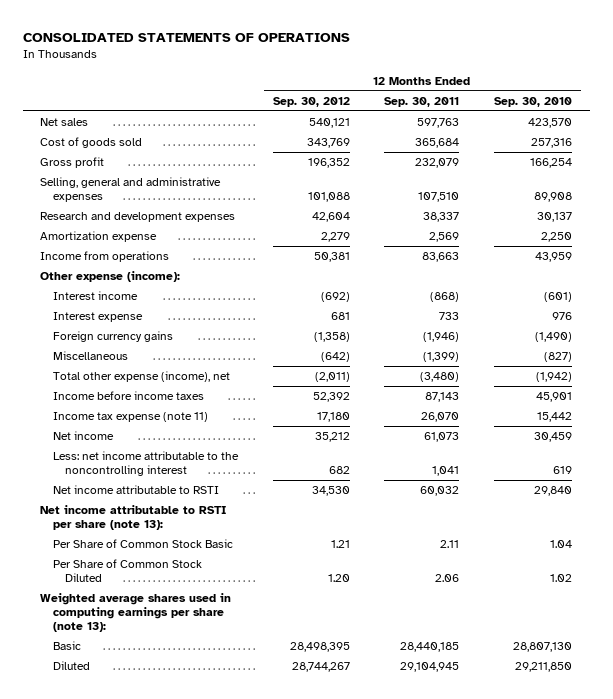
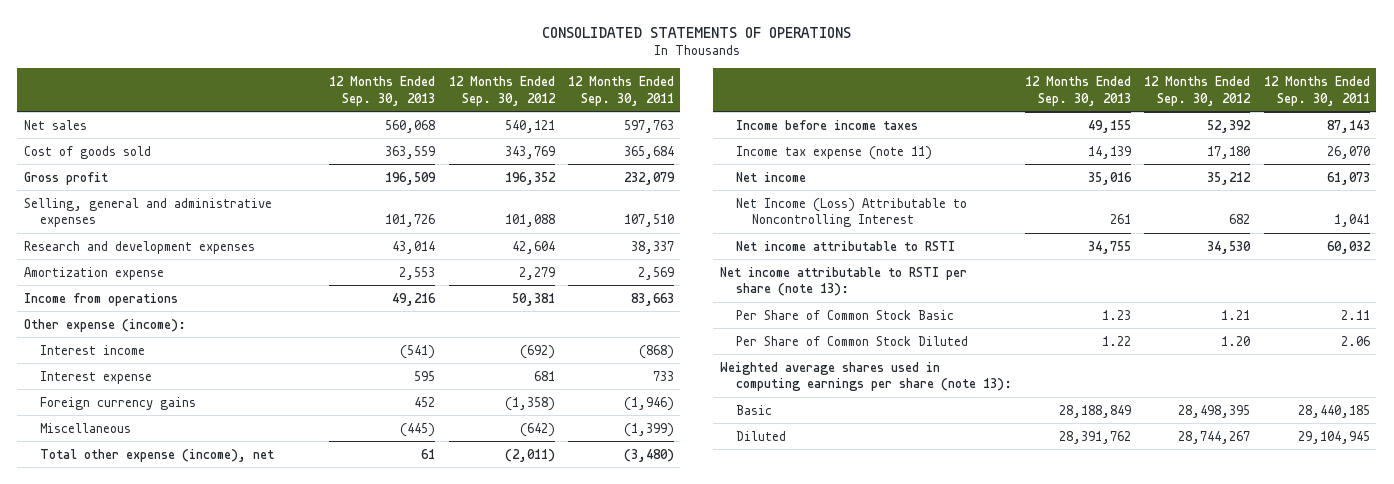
[494,96,573,107] Sep. 30, 2010 -> none
none -> [329,75,436,106] 12 Months Ended Sep. 30, 2013
[52,451,239,477] Less: net income attributable to the noncontrolling interest -> [735,197,967,228] Net Income (Loss) Attributable to Noncontrolling Interest

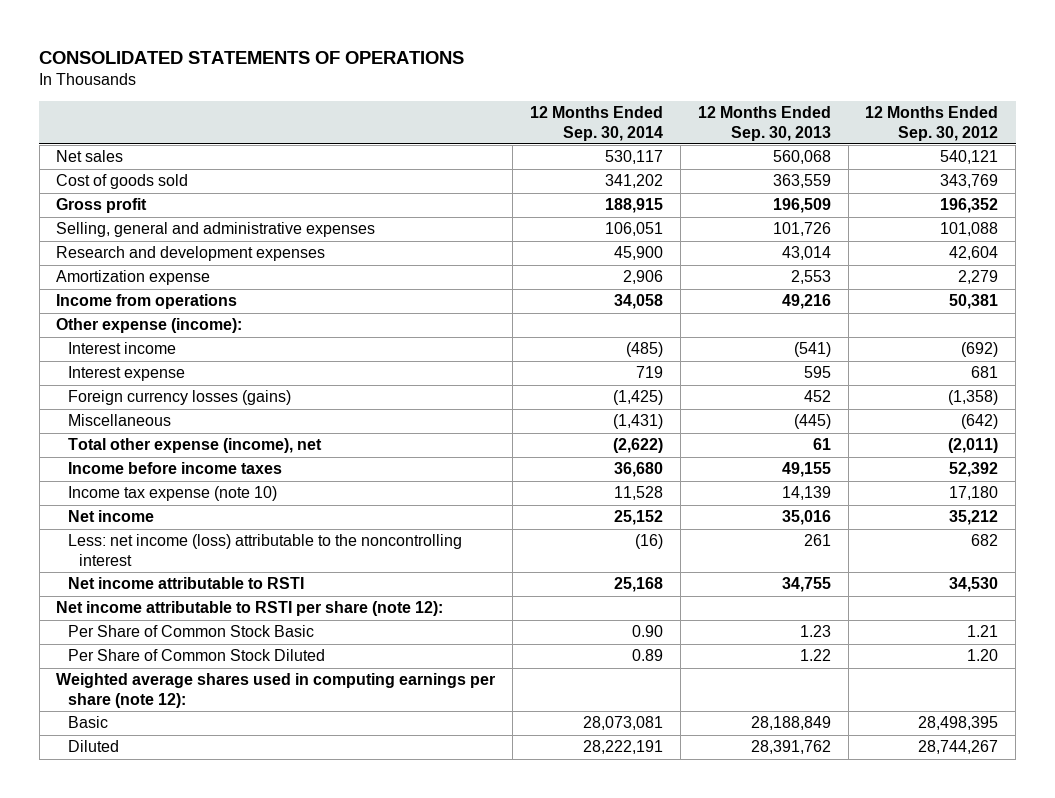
[567,75,674,106] 12 Months Ended Sep. 30, 2011 -> none
none -> [530,106,664,141] 12 Months Ended Sep. 30, 2014
[40,396,197,410] Foreign currency gains -> [67,390,291,406] Foreign currency losses (gains)
[735,145,932,160] Income tax expense (note 11) -> [67,486,277,502] Income tax expense (note 10)
[735,197,967,228] Net Income (Loss) Attributable to Noncontrolling Interest -> [67,534,462,566] Less: net income (loss) attributable to the noncontrolling interest
[719,266,967,297] Net income attributable to RSTI per share (note 13): -> [56,601,444,617] Net income attributable to RSTI per share (note 12):
[719,361,1012,392] Weighted average shares used in computing earnings per share (note 13): -> [56,673,496,708] Weighted average shares used in computing earnings per share (note 12):

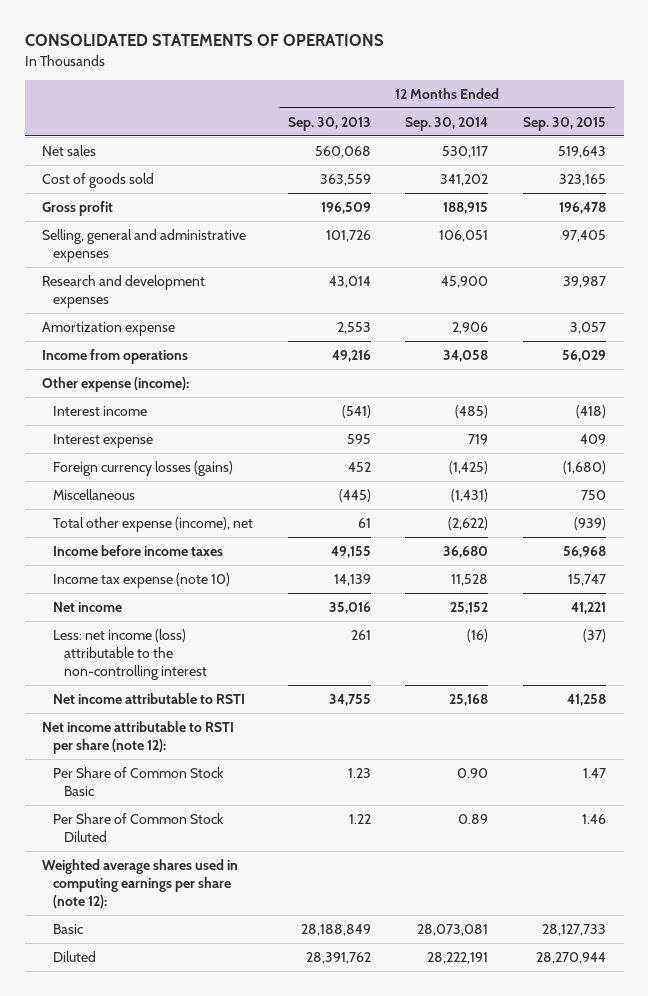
[865,106,999,141] 12 Months Ended Sep. 30, 2012 -> none
none -> [523,116,607,131] Sep. 30, 2015
[67,534,462,566] Less: net income (loss) attributable to the noncontrolling interest -> [53,628,208,681] Less: net income (loss) attributable to the non-controlling interest

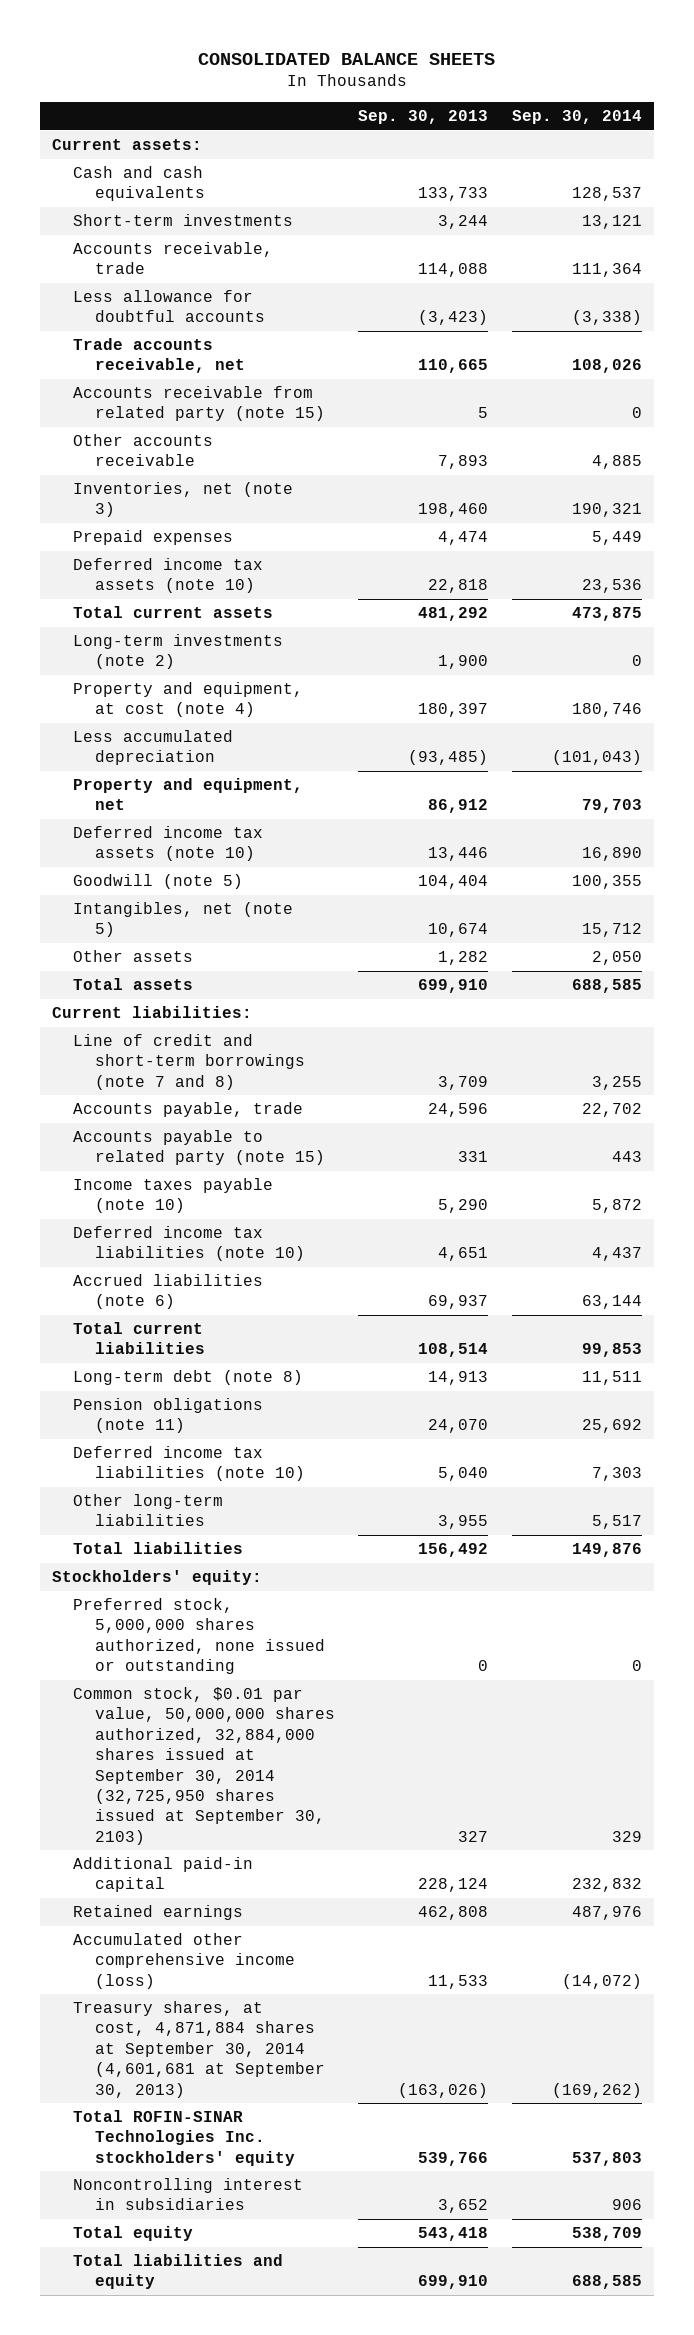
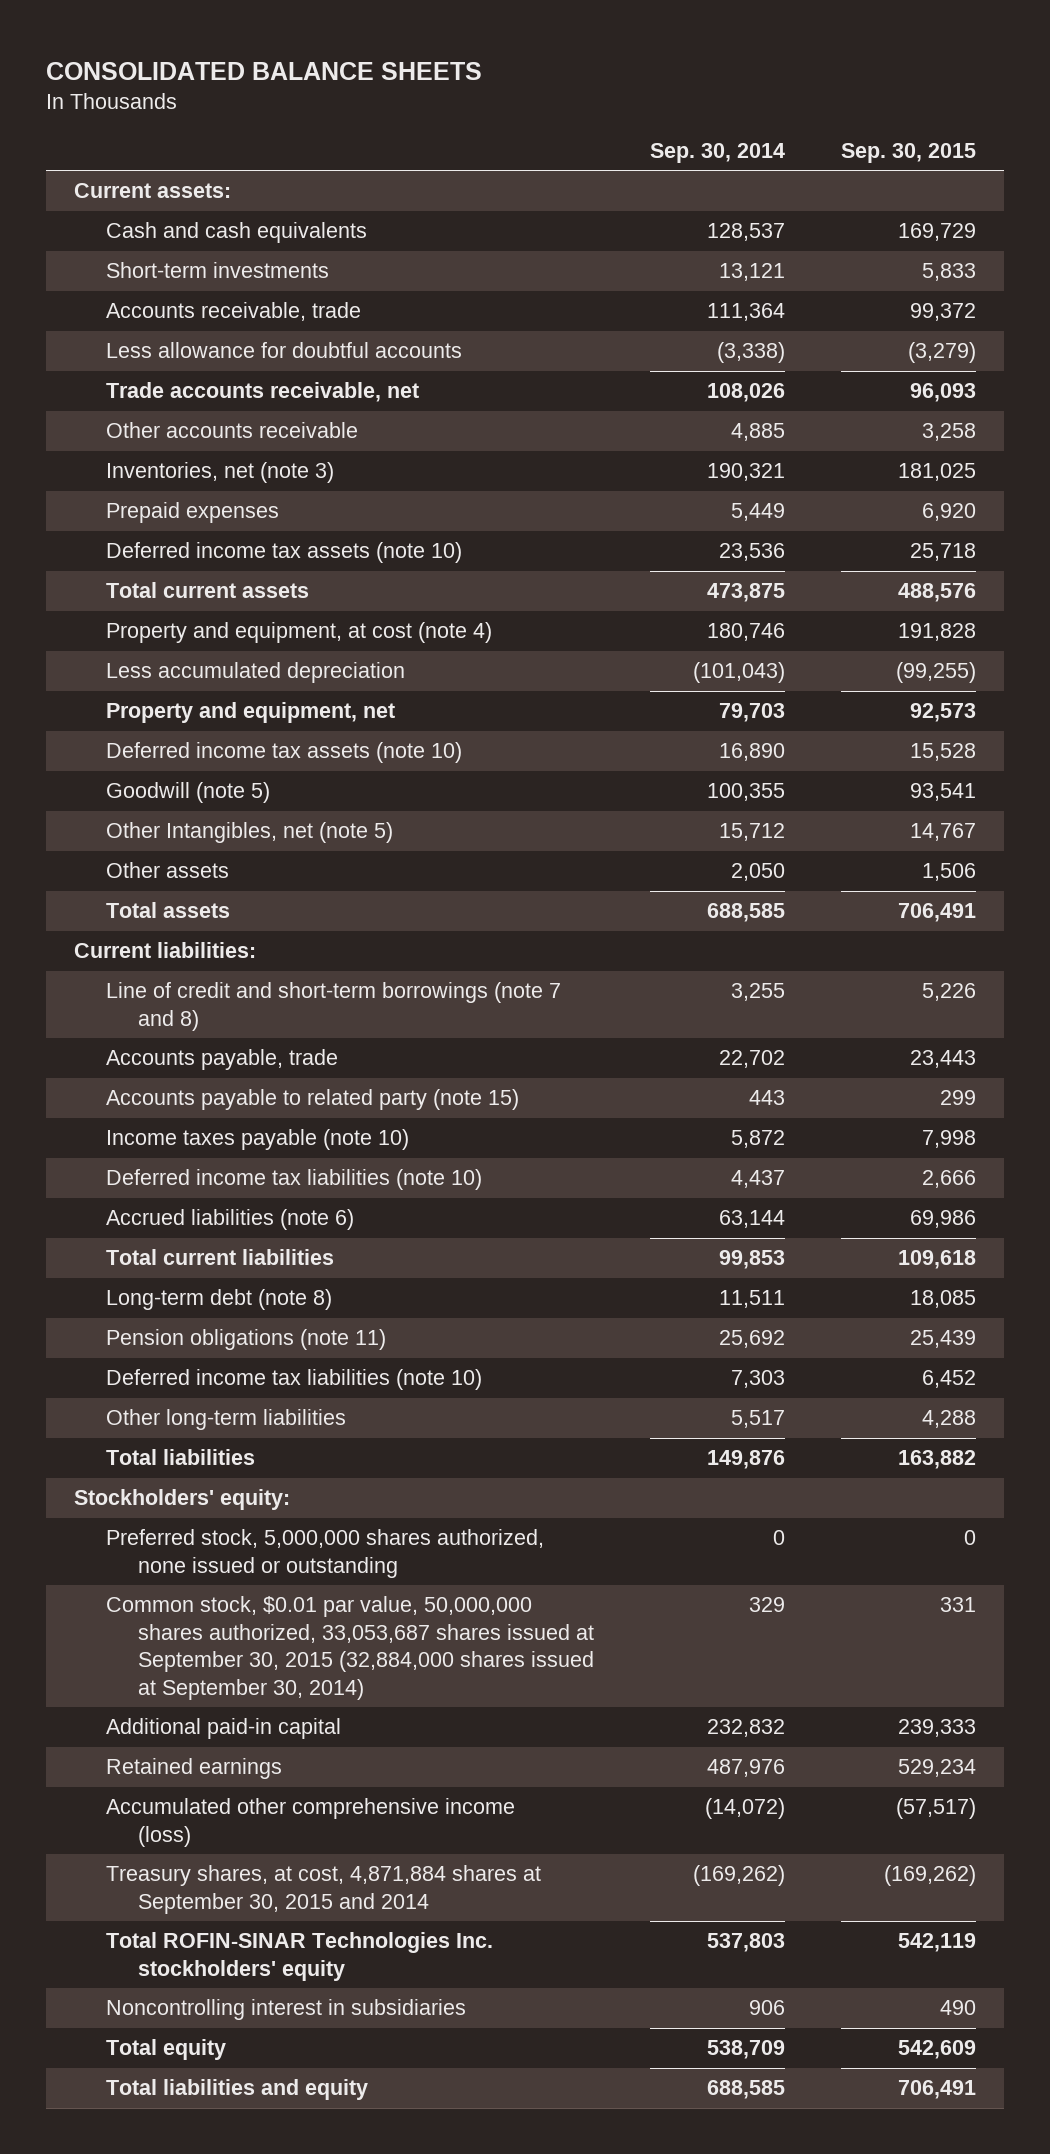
[358,110,489,125] Sep. 30, 2013 -> none
none -> [840,143,976,164] Sep. 30, 2015
[73,386,325,422] Accounts receivable from related party (note 15) -> none
[73,634,284,670] Long-term investments (note 2) -> none
[73,902,294,938] Intangibles, net (note 5) -> [105,822,393,844] Other Intangibles, net (note 5)
[73,1687,335,1845] Common stock, $0.01 par value, 50,000,000 shares authorized, 32,884,000 shares issued at September 30, 2014 (32,725,950 shares issued at September 30, 2103) -> [105,1596,595,1700] Common stock, $0.01 par value, 50,000,000 shares authorized, 33,053,687 shares issued at September 30, 2015 (32,884,000 shares issued at September 30, 2014)
[73,2001,325,2098] Treasury shares, at cost, 4,871,884 shares at September 30, 2014 (4,601,681 at September 30, 2013) -> [105,1865,541,1914] Treasury shares, at cost, 4,871,884 shares at September 30, 2015 and 2014

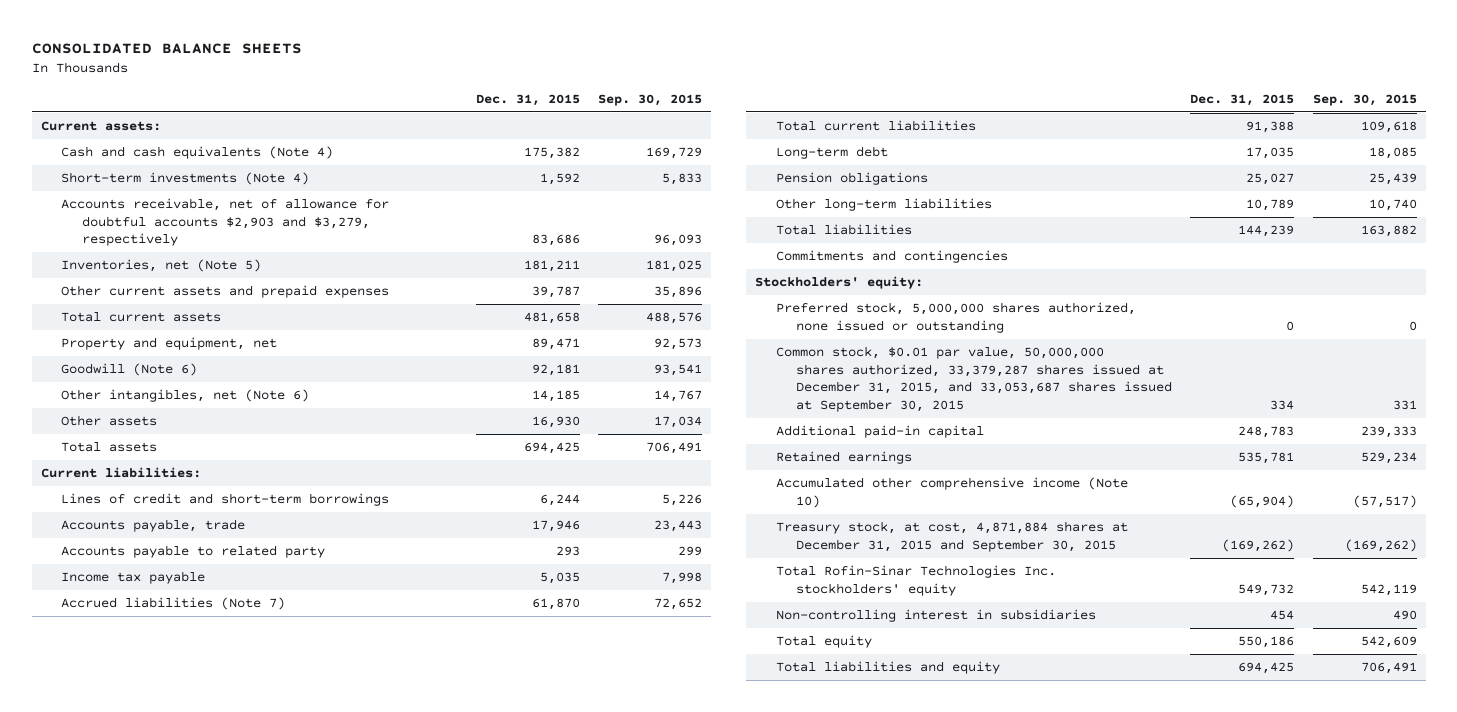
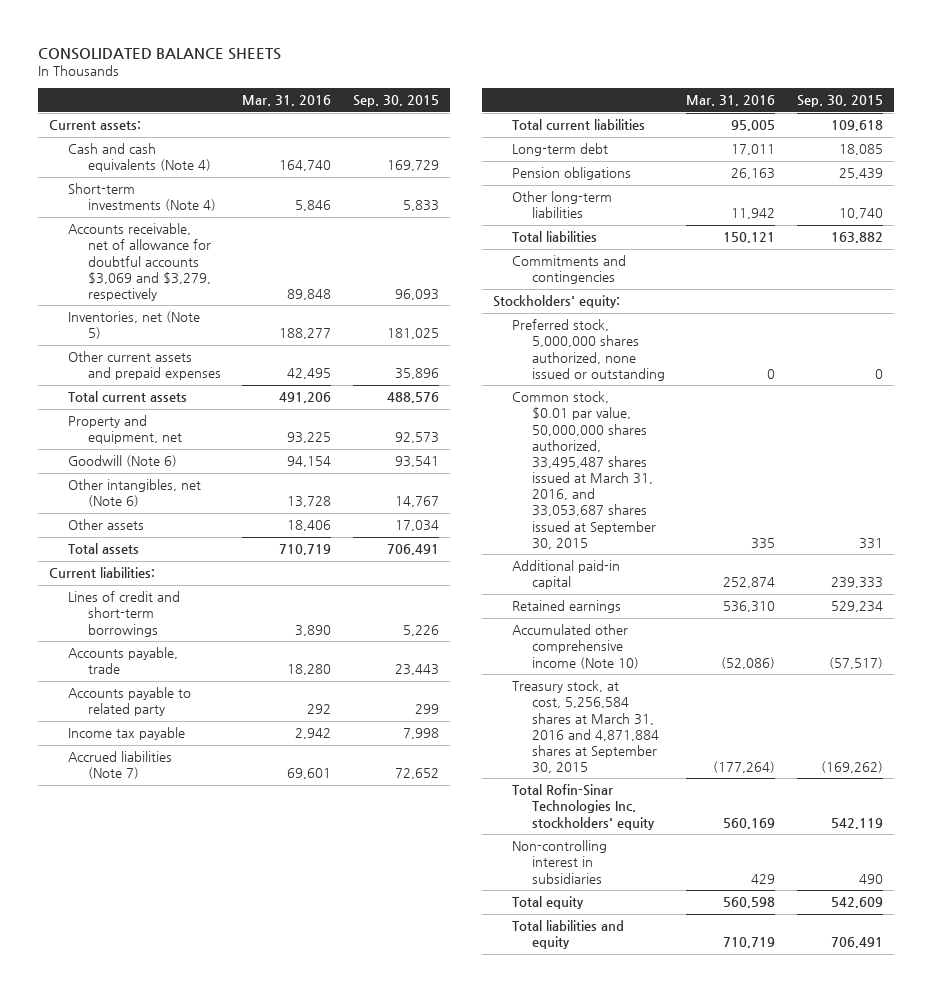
[475,93,580,106] Dec. 31, 2015 -> none
none -> [242,95,332,107] Mar. 31, 2016
[61,198,390,247] Accounts receivable, net of allowance for doubtful accounts $2,903 and $3,279, respectively -> [68,223,211,301] Accounts receivable, net of allowance for doubtful accounts $3,069 and $3,279, respectively
[775,346,1173,412] Common stock, $0.01 par value, 50,000,000 shares authorized, 33,379,287 shares issued at December 31, 2015, and 33,053,687 shares issued at September 30, 2015 -> [512,391,656,549] Common stock, $0.01 par value, 50,000,000 shares authorized, 33,495,487 shares issued at March 31, 2016, and 33,053,687 shares issued at September 30, 2015
[775,521,1128,552] Treasury stock, at cost, 4,871,884 shares at December 31, 2015 and September 30, 2015 -> [512,680,659,774] Treasury stock, at cost, 5,256,584 shares at March 31, 2016 and 4,871,884 shares at September 30, 2015

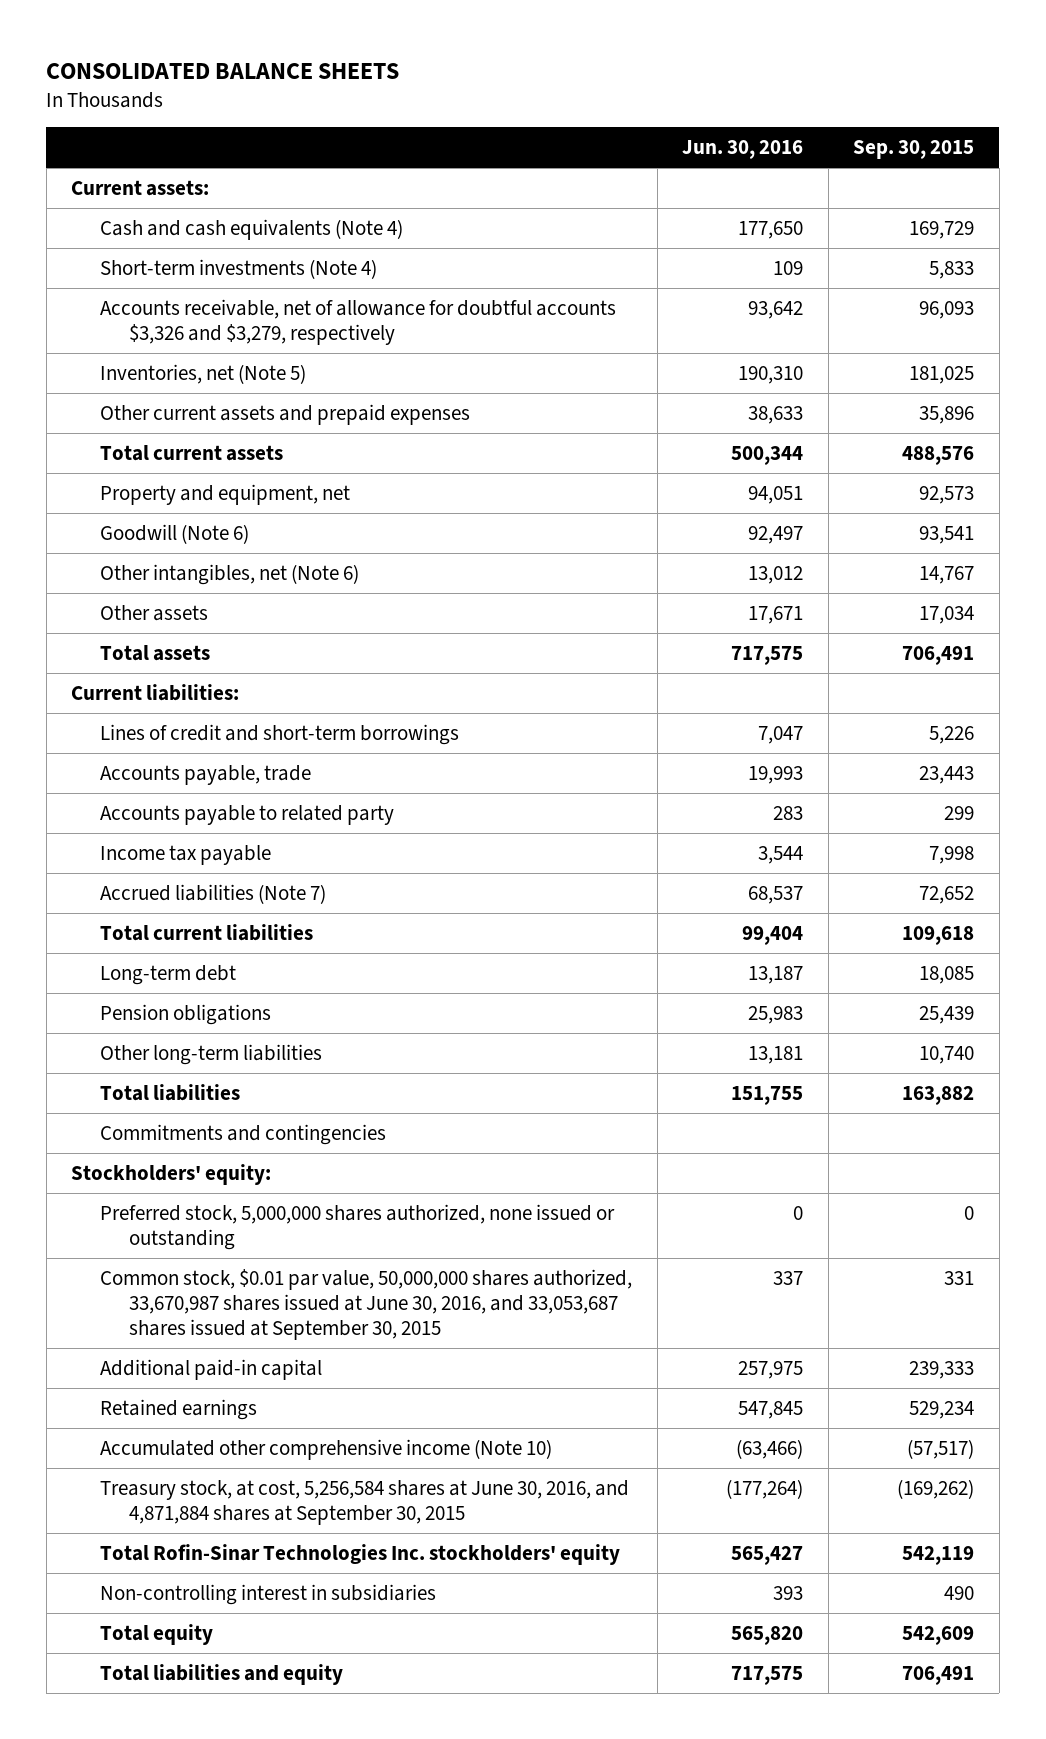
[242,95,332,107] Mar. 31, 2016 -> none
none -> [682,140,804,160] Jun. 30, 2016
[68,223,211,301] Accounts receivable, net of allowance for doubtful accounts $3,069 and $3,279, respectively -> [100,298,617,345] Accounts receivable, net of allowance for doubtful accounts $3,326 and $3,279, respectively
[512,391,656,549] Common stock, $0.01 par value, 50,000,000 shares authorized, 33,495,487 shares issued at March 31, 2016, and 33,053,687 shares issued at September 30, 2015 -> [100,1268,633,1340] Common stock, $0.01 par value, 50,000,000 shares authorized, 33,670,987 shares issued at June 30, 2016, and 33,053,687 shares issued at September 30, 2015
[512,680,659,774] Treasury stock, at cost, 5,256,584 shares at March 31, 2016 and 4,871,884 shares at September 30, 2015 -> [100,1479,630,1525] Treasury stock, at cost, 5,256,584 shares at June 30, 2016, and 4,871,884 shares at September 30, 2015

